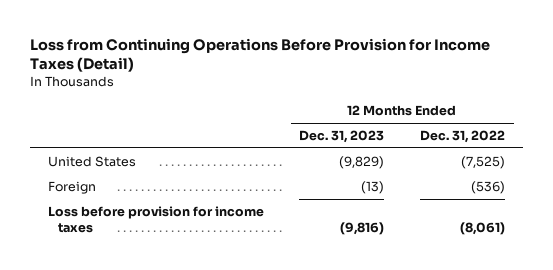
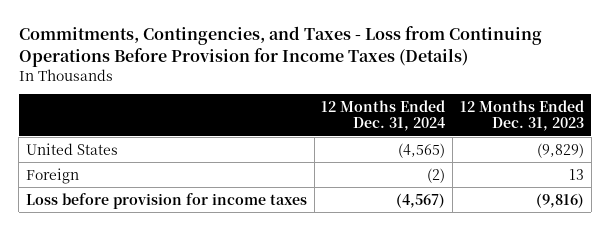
[30,37,491,72] Loss from Continuing Operations Before Provision for Income Taxes (Detail) -> [18,26,542,67] Commitments, Contingencies, and Taxes - Loss from Continuing Operations Before Provision for Income Taxes (Details)
[419,130,505,144] Dec. 31, 2022 -> none
none -> [321,100,446,132] 12 Months Ended Dec. 31, 2024
[361,180,385,194] (13) -> [568,168,584,180] 13

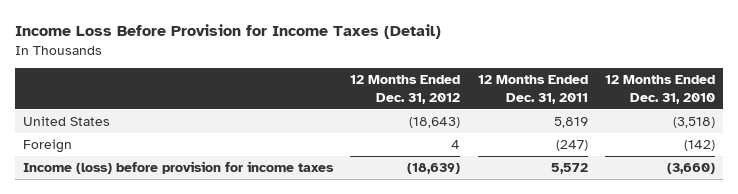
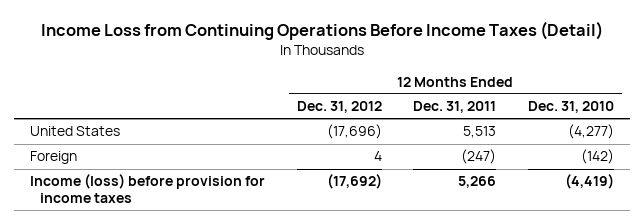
[14,23,441,39] Income Loss Before Provision for Income Taxes (Detail) -> [41,20,604,40] Income Loss from Continuing Operations Before Income Taxes (Detail)
[409,117,461,129] (18,643) -> [326,124,382,140] (17,696)
[553,117,588,129] 5,819 -> [463,126,497,139] 5,513
[672,117,715,129] (3,518) -> [568,124,615,140] (4,277)
[407,163,461,175] (18,639) -> [326,174,382,190] (17,692)
[550,163,588,175] 5,572 -> [458,176,497,189] 5,266
[666,163,715,175] (3,660) -> [565,174,615,190] (4,419)

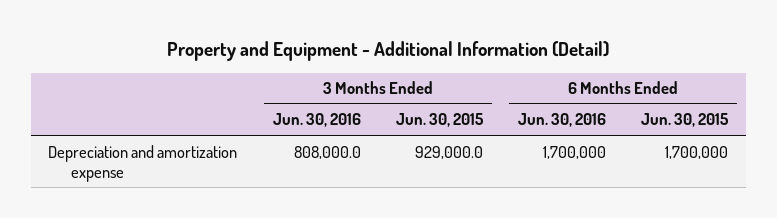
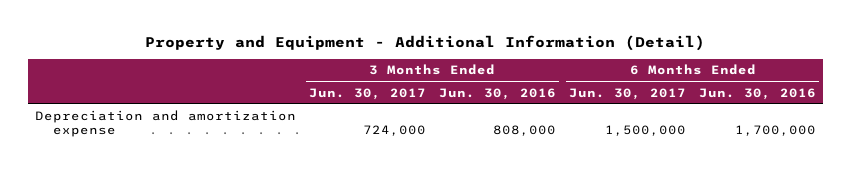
[395,113,484,128] Jun. 30, 2015 -> none
[641,113,730,128] Jun. 30, 2015 -> none
none -> [308,87,426,100] Jun. 30, 2017
none -> [569,87,687,100] Jun. 30, 2017
[293,145,361,159] 808,000.0 -> [492,125,556,137] 808,000

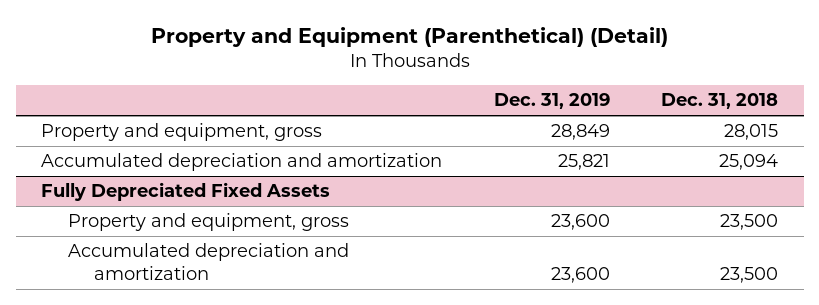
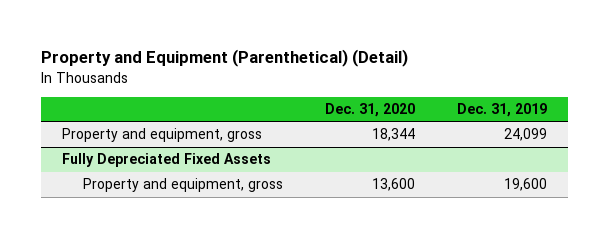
[661,93,779,110] Dec. 31, 2018 -> none
none -> [325,103,416,118] Dec. 31, 2020
[41,153,443,172] Accumulated depreciation and amortization -> none
[550,124,610,141] 28,849 -> [504,128,548,142] 24,099
[67,243,349,281] Accumulated depreciation and amortization -> none
[550,214,610,231] 23,600 -> [504,178,548,192] 19,600

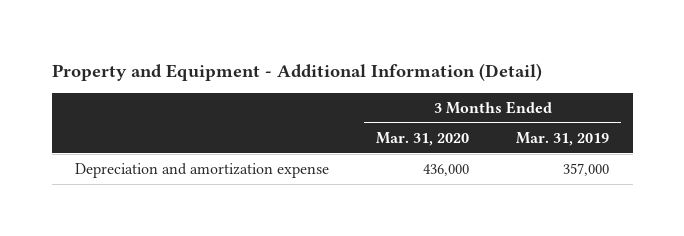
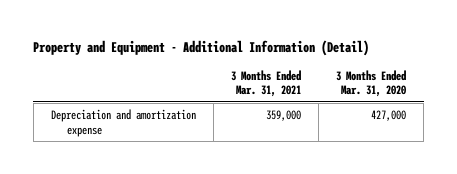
[516,132,610,147] Mar. 31, 2019 -> none
none -> [231,69,302,98] 3 Months Ended Mar. 31, 2021
[423,164,470,177] 436,000 -> [371,109,407,121] 427,000

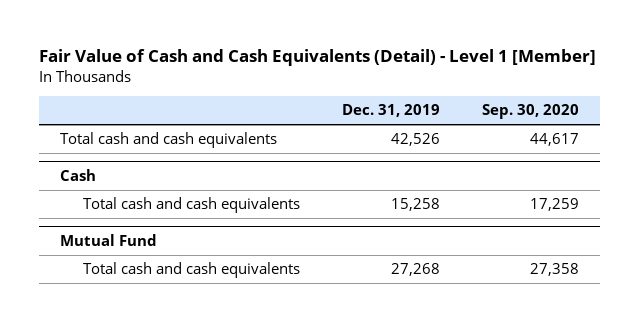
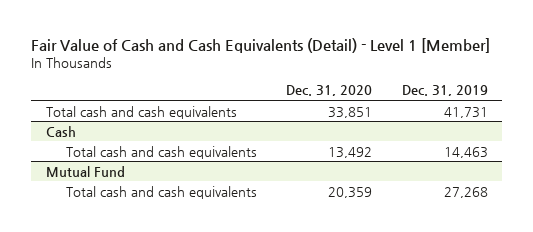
[481,104,579,120] Sep. 30, 2020 -> none
none -> [286,85,373,97] Dec. 31, 2020
[390,133,440,147] 42,526 -> [443,106,488,118] 41,731
[390,198,440,212] 15,258 -> [443,146,488,158] 14,463

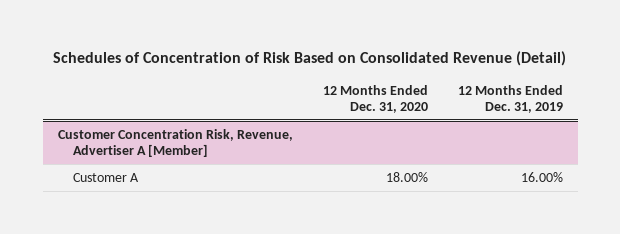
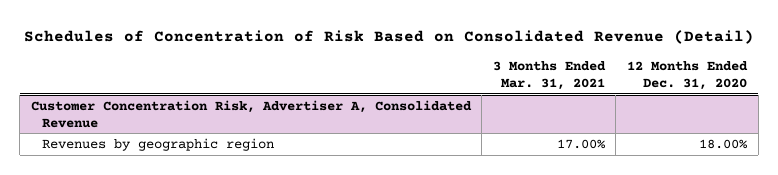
[457,84,563,113] 12 Months Ended Dec. 31, 2019 -> none
none -> [492,61,606,90] 3 Months Ended Mar. 31, 2021
[57,128,293,158] Customer Concentration Risk, Revenue, Advertiser A [Member] -> [30,99,472,128] Customer Concentration Risk, Advertiser A, Consolidated Revenue
[72,172,139,182] Customer A -> [42,137,275,151] Revenues by geographic region

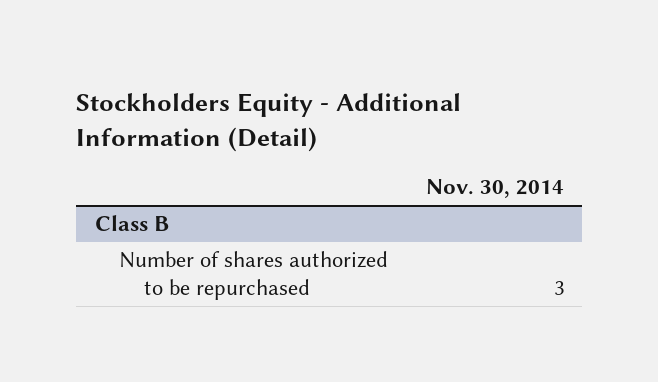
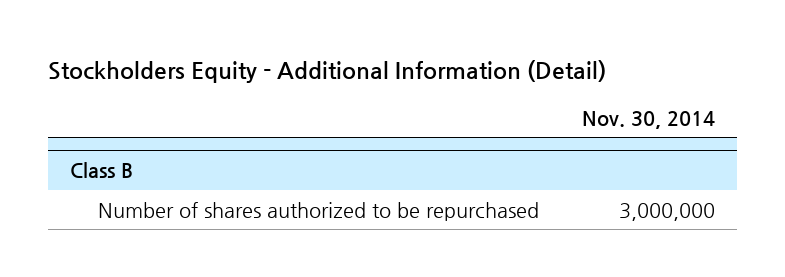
[553,281,564,296] 3 -> [619,202,716,221] 3,000,000

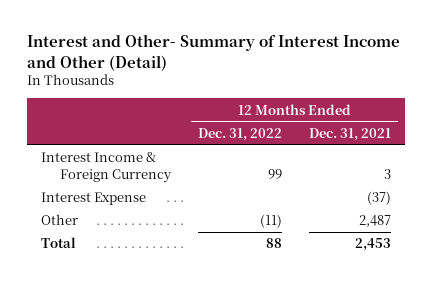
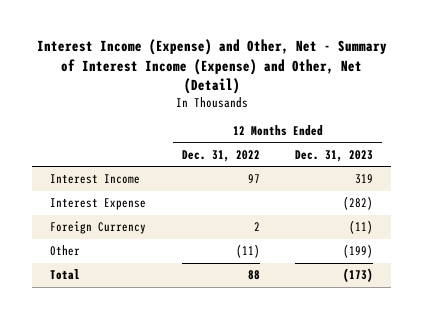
[27,34,401,71] Interest and Other- Summary of Interest Income and Other (Detail) -> [36,39,387,94] Interest Income (Expense) and Other, Net - Summary of Interest Income (Expense) and Other, Net (Detail)
[309,127,392,141] Dec. 31, 2021 -> none
none -> [295,149,374,162] Dec. 31, 2023
[40,152,172,183] Interest Income & Foreign Currency -> [49,174,140,185] Interest Income
[267,168,282,179] 99 -> [247,174,260,184] 97
none -> [49,221,146,235] Foreign Currency

